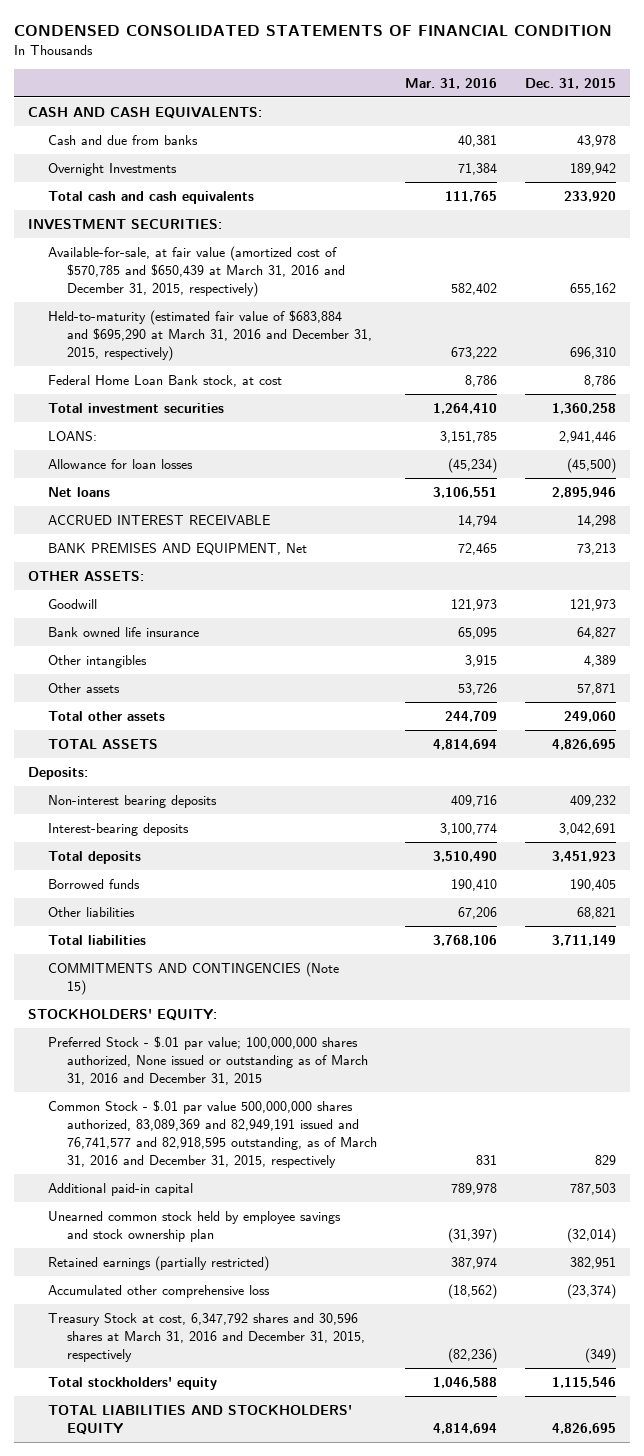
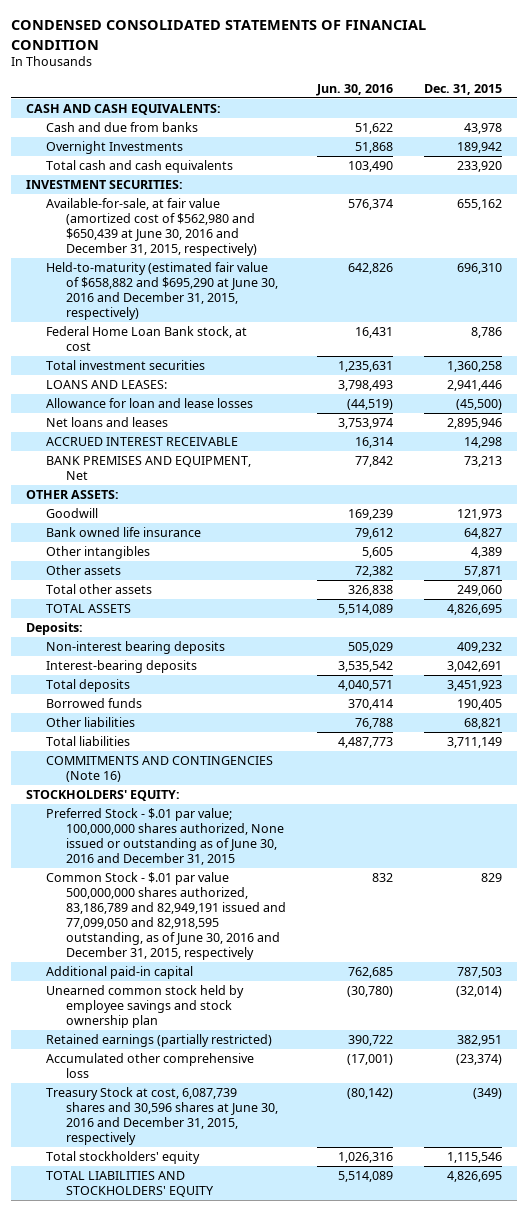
[405,77,498,89] Mar. 31, 2016 -> none
none -> [315,83,393,96] Jun. 30, 2016
[47,245,346,298] Available-for-sale, at fair value (amortized cost of $570,785 and $650,439 at March 31, 2016 and December 31, 2015, respectively) -> [46,197,257,257] Available-for-sale, at fair value (amortized cost of $562,980 and $650,439 at June 30, 2016 and December 31, 2015, respectively)
[47,309,373,362] Held-to-maturity (estimated fair value of $683,884 and $695,290 at March 31, 2016 and December 31, 2015, respectively) -> [46,261,278,321] Held-to-maturity (estimated fair value of $658,882 and $695,290 at June 30, 2016 and December 31, 2015, respectively)
[47,430,97,441] LOANS: -> [46,379,168,389] LOANS AND LEASES:
[47,458,193,469] Allowance for loan losses -> [46,397,254,408] Allowance for loan and lease losses
[47,486,110,497] Net loans -> [46,416,169,427] Net loans and leases
[47,961,339,995] COMMITMENTS AND CONTINGENCIES (Note 15) -> [46,755,274,782] COMMITMENTS AND CONTINGENCIES (Note 16)
[47,1035,369,1086] Preferred Stock - $.01 par value; 100,000,000 shares authorized, None issued or outstanding as of March 31, 2016 and December 31, 2015 -> [46,807,284,866] Preferred Stock - $.01 par value; 100,000,000 shares authorized, None issued or outstanding as of June 30, 2016 and December 31, 2015
[47,1099,378,1169] Common Stock - $.01 par value 500,000,000 shares authorized, 83,089,369 and 82,949,191 issued and 76,741,577 and 82,918,595 outstanding, as of March 31, 2016 and December 31, 2015, respectively -> [46,871,286,961] Common Stock - $.01 par value 500,000,000 shares authorized, 83,186,789 and 82,949,191 issued and 77,099,050 and 82,918,595 outstanding, as of June 30, 2016 and December 31, 2015, respectively
[47,1312,366,1363] Treasury Stock at cost, 6,347,792 shares and 30,596 shares at March 31, 2016 and December 31, 2015, respectively -> [46,1086,278,1146] Treasury Stock at cost, 6,087,739 shares and 30,596 shares at June 30, 2016 and December 31, 2015, respectively

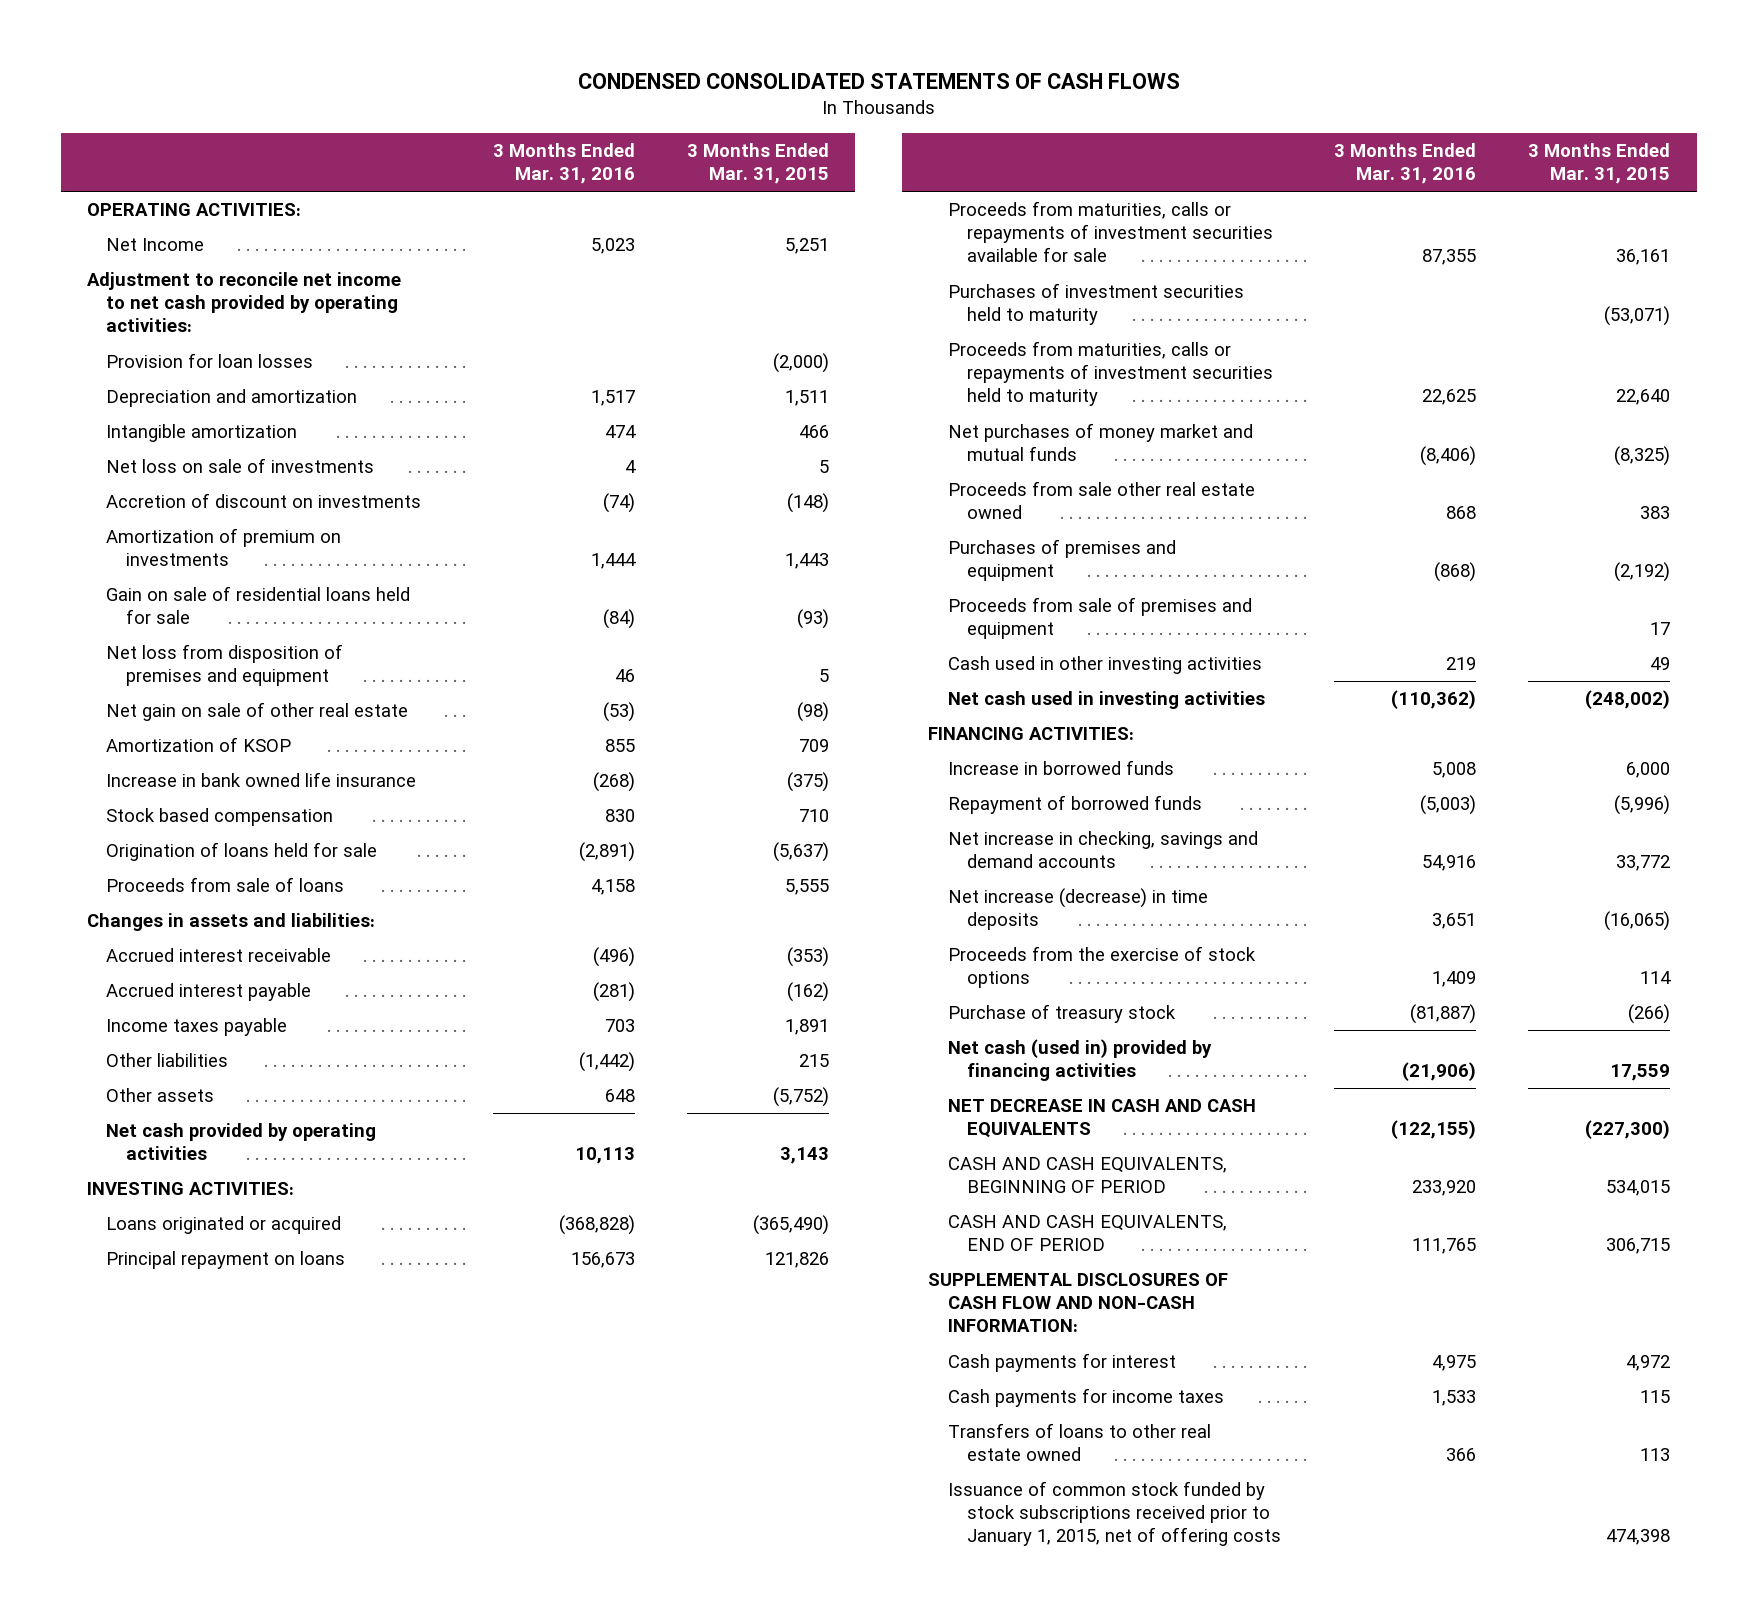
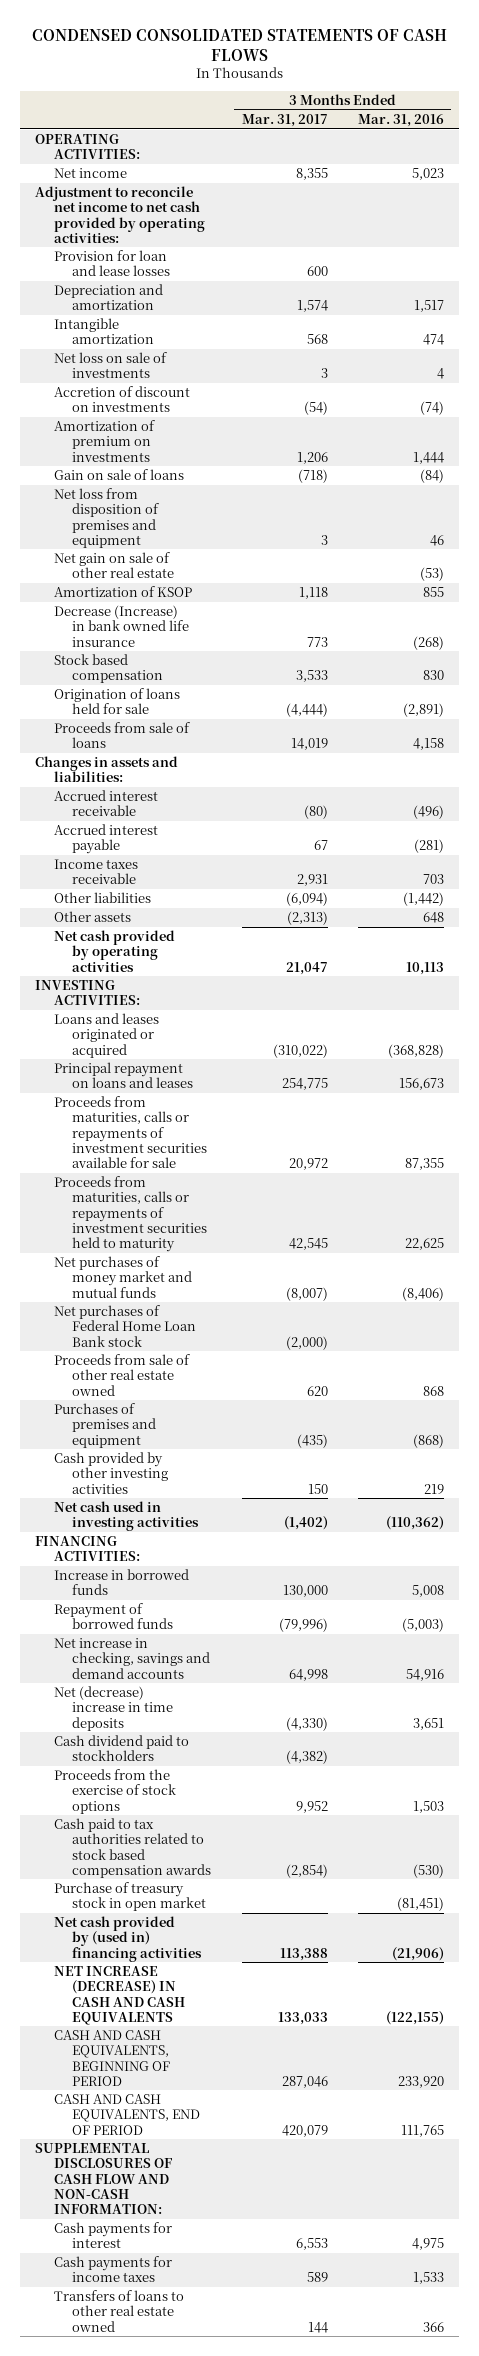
[687,143,830,185] 3 Months Ended Mar. 31, 2015 -> none
none -> [241,114,328,128] Mar. 31, 2017
[106,238,205,252] Net Income -> [53,168,127,179] Net income
[106,353,314,369] Provision for loan losses -> [53,250,171,277] Provision for loan and lease losses
[106,586,411,625] Gain on sale of residential loans held for sale -> [53,469,184,481] Gain on sale of loans
[106,772,417,788] Increase in bank owned life insurance -> [53,605,190,647] Decrease (Increase) in bank owned life insurance
[106,1018,288,1037] Income taxes payable -> [53,859,138,885] Income taxes receivable
[106,1216,342,1235] Loans originated or acquired -> [53,1013,159,1058] Loans and leases originated or acquired
[106,1251,346,1270] Principal repayment on loans -> [53,1062,194,1089] Principal repayment on loans and leases
[947,283,1244,326] Purchases of investment securities held to maturity -> none
none -> [53,1305,197,1347] Net purchases of Federal Home Loan Bank stock
[947,481,1255,520] Proceeds from sale other real estate owned -> [53,1354,190,1396] Proceeds from sale of other real estate owned
[947,597,1252,640] Proceeds from sale of premises and equipment -> none
[947,656,1262,675] Cash used in other investing activities -> [53,1452,169,1494] Cash provided by other investing activities
[947,888,1208,931] Net increase (decrease) in time deposits -> [53,1686,174,1731] Net (decrease) increase in time deposits
none -> [53,1735,189,1762] Cash dividend paid to stockholders
[1431,971,1476,988] 1,409 -> [412,1800,444,1813] 1,503
none -> [53,1818,212,1878] Cash paid to tax authorities related to stock based compensation awards
[947,1004,1176,1024] Purchase of treasury stock -> [53,1882,207,1912] Purchase of treasury stock in open market
[1409,1004,1476,1025] (81,887) -> [396,1897,444,1912] (81,451)
[947,1039,1212,1082] Net cash (used in) provided by financing activities -> [53,1916,203,1962] Net cash provided by (used in) financing activities
[947,1099,1256,1139] NET DECREASE IN CASH AND CASH EQUIVALENTS -> [53,1966,186,2025] NET INCREASE (DECREASE) IN CASH AND CASH EQUIVALENTS
[947,1481,1282,1547] Issuance of common stock funded by stock subscriptions received prior to January 1, 2015, net of offering costs -> none

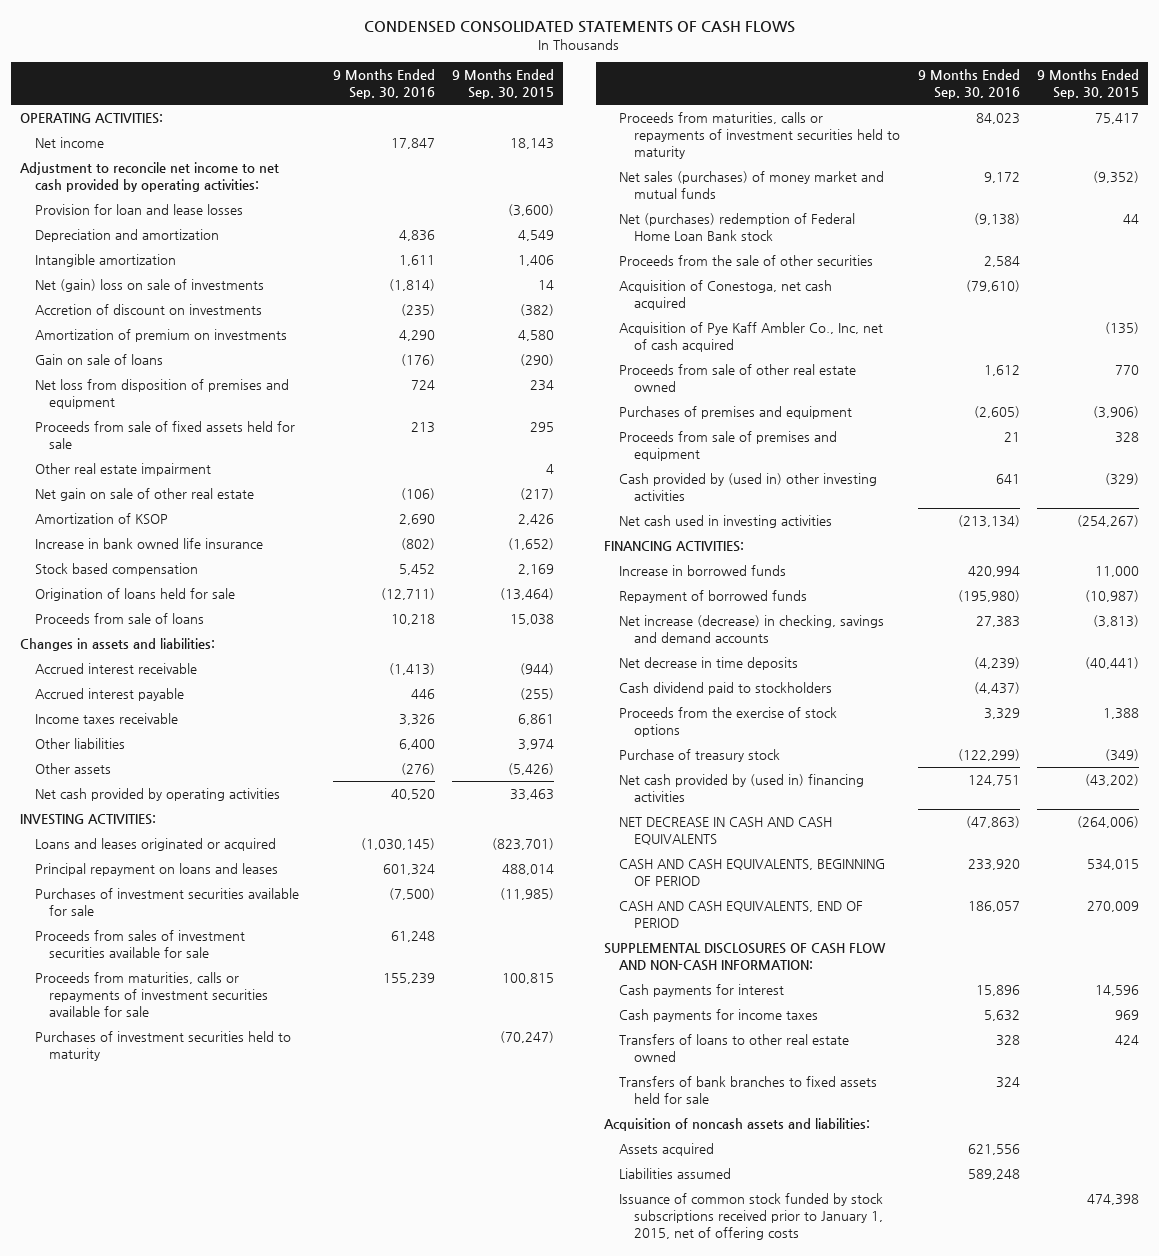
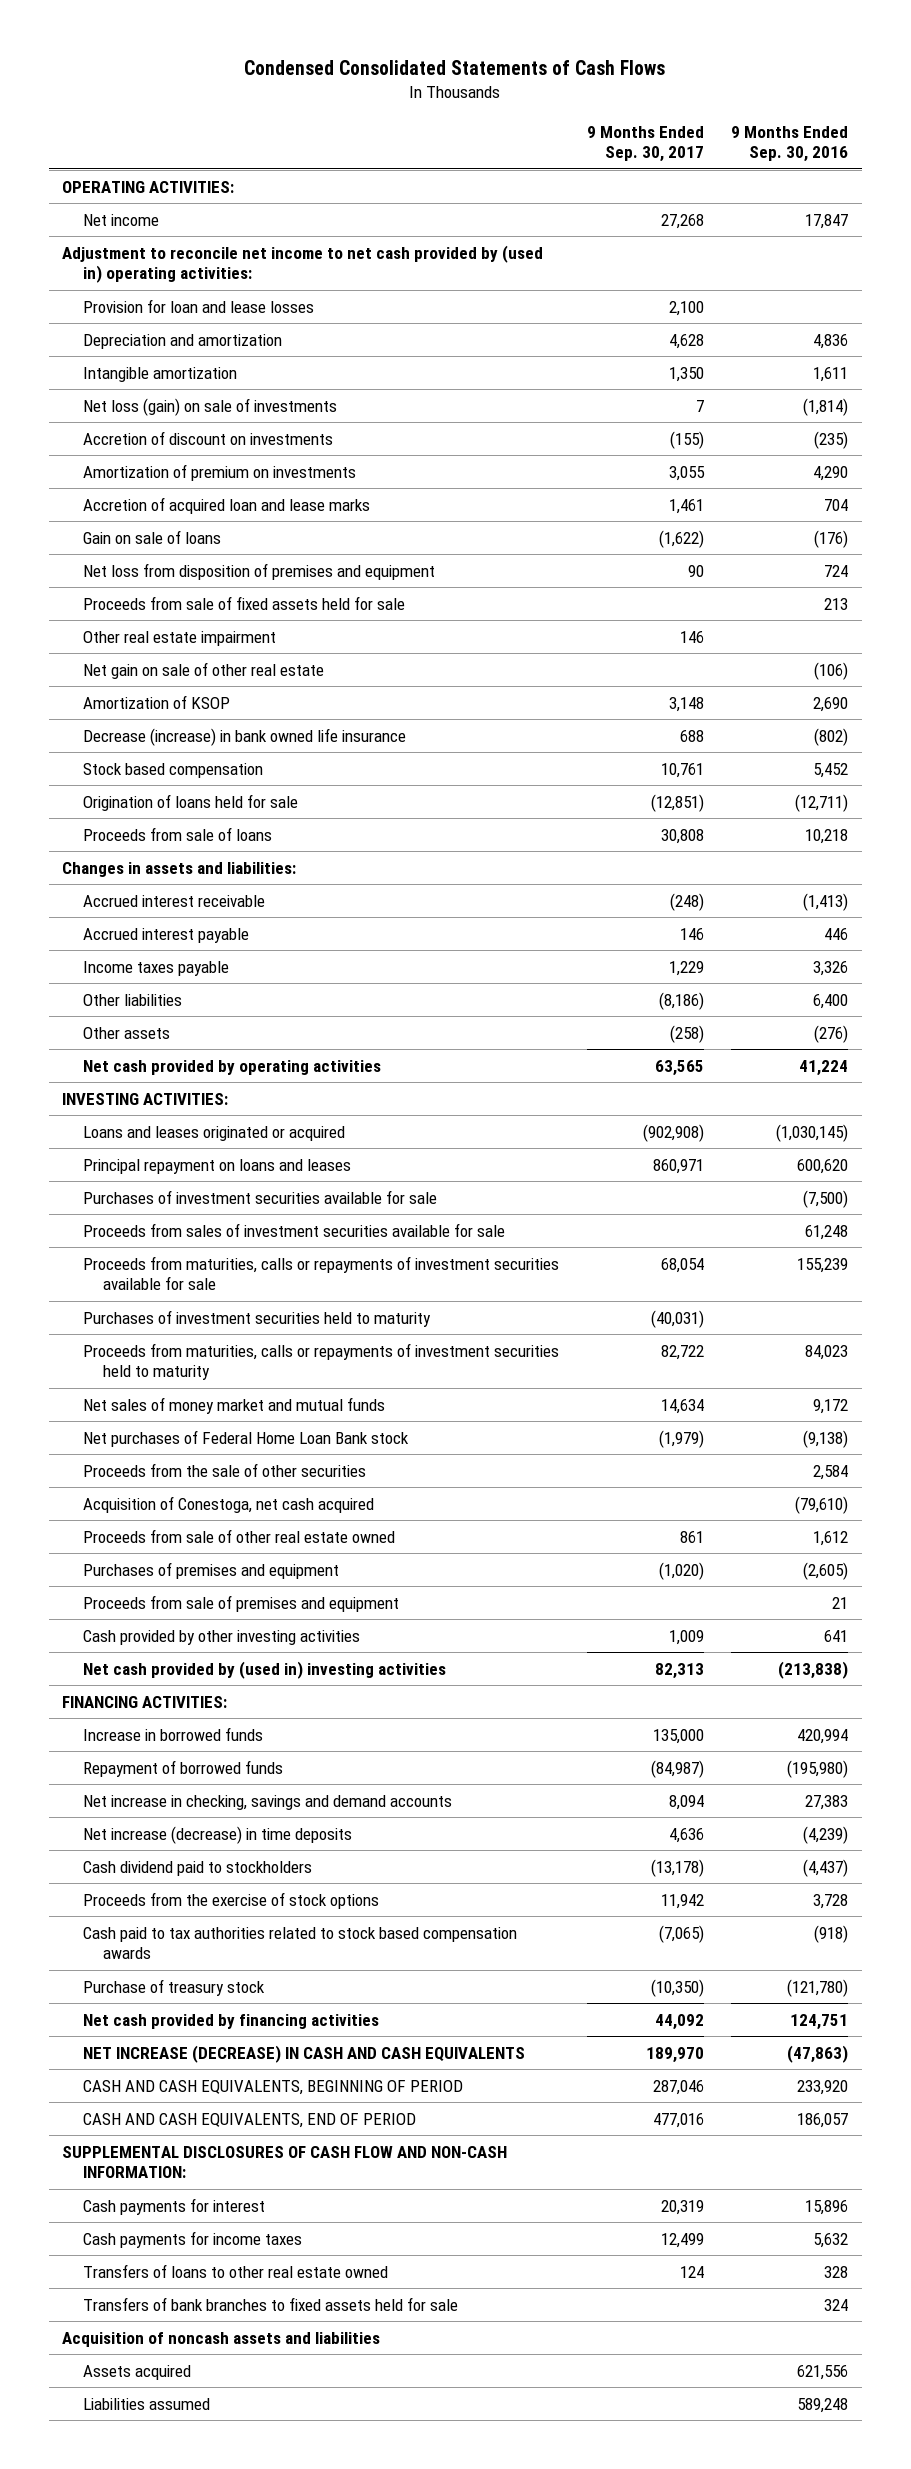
[364,21,796,34] CONDENSED CONSOLIDATED STATEMENTS OF CASH FLOWS -> [244,59,666,75] Condensed Consolidated Statements of Cash Flows
[452,69,555,99] 9 Months Ended Sep. 30, 2015 -> none
none -> [586,125,704,162] 9 Months Ended Sep. 30, 2017
[19,162,279,193] Adjustment to reconcile net income to net cash provided by operating activities: -> [62,244,544,284] Adjustment to reconcile net income to net cash provided by (used in) operating activities:
[34,279,264,293] Net (gain) loss on sale of investments -> [82,397,337,416] Net loss (gain) on sale of investments
none -> [82,496,370,514] Accretion of acquired loan and lease marks
[34,538,263,550] Increase in bank owned life insurance -> [82,727,406,746] Decrease (increase) in bank owned life insurance
[34,713,178,725] Income taxes receivable -> [82,960,229,976] Income taxes payable
[390,789,435,801] 40,520 -> [799,1059,849,1076] 41,224
[382,864,435,876] 601,324 -> [797,1158,849,1174] 600,620
[619,171,885,200] Net sales (purchases) of money market and mutual funds -> [82,1396,385,1414] Net sales of money market and mutual funds
[619,213,856,242] Net (purchases) redemption of Federal Home Loan Bank stock -> [82,1429,409,1447] Net purchases of Federal Home Loan Bank stock
[619,322,884,353] Acquisition of Pye Kaff Ambler Co., Inc, net of cash acquired -> none
[619,473,878,502] Cash provided by (used in) other investing activities -> [82,1629,360,1645] Cash provided by other investing activities
[619,515,833,529] Net cash used in investing activities -> [82,1660,446,1679] Net cash provided by (used in) investing activities
[957,515,1020,528] (213,134) -> [778,1660,849,1679] (213,838)
[619,615,885,644] Net increase (decrease) in checking, savings and demand accounts -> [82,1794,452,1810] Net increase in checking, savings and demand accounts
[619,657,799,671] Net decrease in time deposits -> [82,1825,352,1844] Net increase (decrease) in time deposits
[983,708,1020,720] 3,329 -> [813,1893,849,1909] 3,728
none -> [82,1926,517,1960] Cash paid to tax authorities related to stock based compensation awards
[957,749,1020,762] (122,299) -> [787,1978,849,1997] (121,780)
[619,774,865,803] Net cash provided by (used in) financing activities -> [82,2013,379,2029] Net cash provided by financing activities
[619,817,833,846] NET DECREASE IN CASH AND CASH EQUIVALENTS -> [82,2044,525,2063] NET INCREASE (DECREASE) IN CASH AND CASH EQUIVALENTS
[604,1118,871,1132] Acquisition of noncash assets and liabilities: -> [62,2331,381,2347] Acquisition of noncash assets and liabilities
[619,1193,884,1241] Issuance of common stock funded by stock subscriptions received prior to January 1, 2015, net of offering costs -> none

